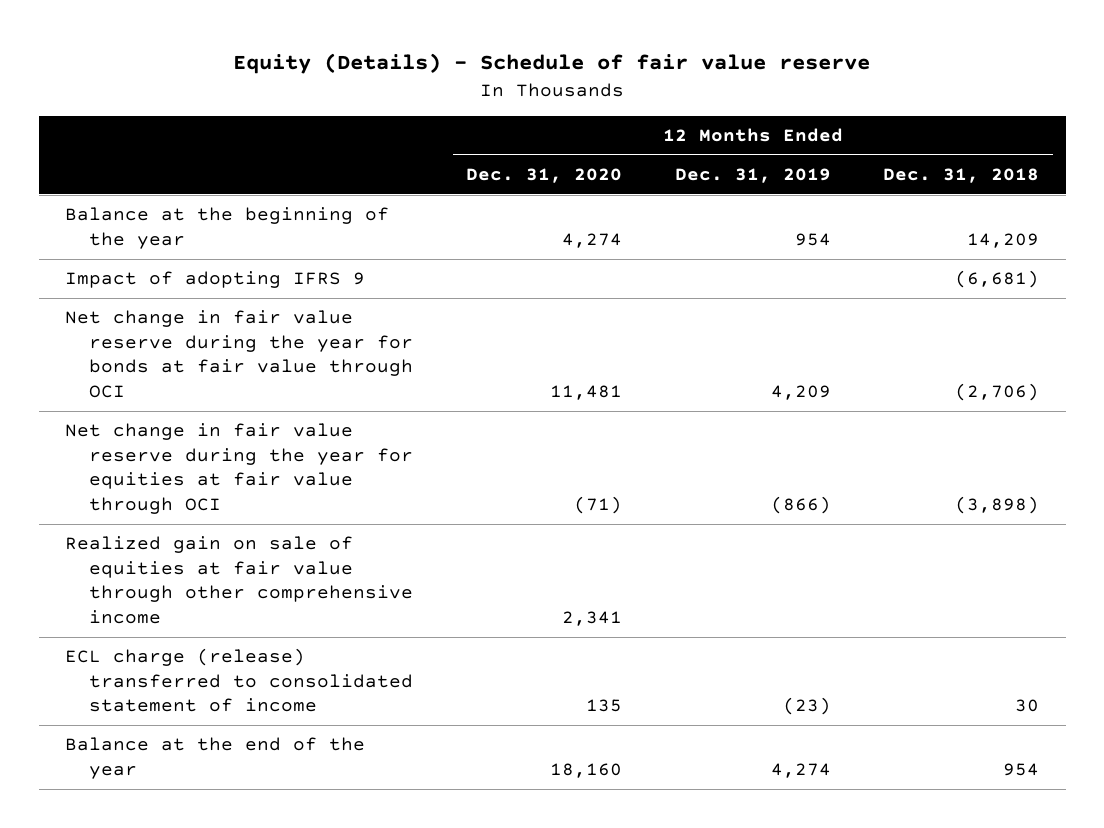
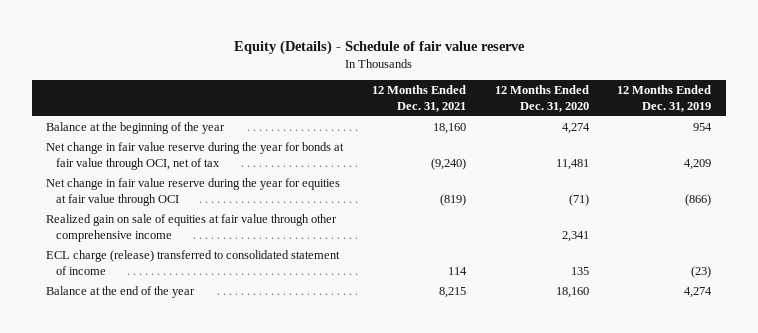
[883,167,1040,183] Dec. 31, 2018 -> none
none -> [371,85,466,112] 12 Months Ended Dec. 31, 2021
[65,271,366,289] Impact of adopting IFRS 9 -> none
[65,310,414,398] Net change in fair value reserve during the year for bonds at fair value through OCI -> [46,142,345,170] Net change in fair value reserve during the year for bonds at fair value through OCI, net of tax

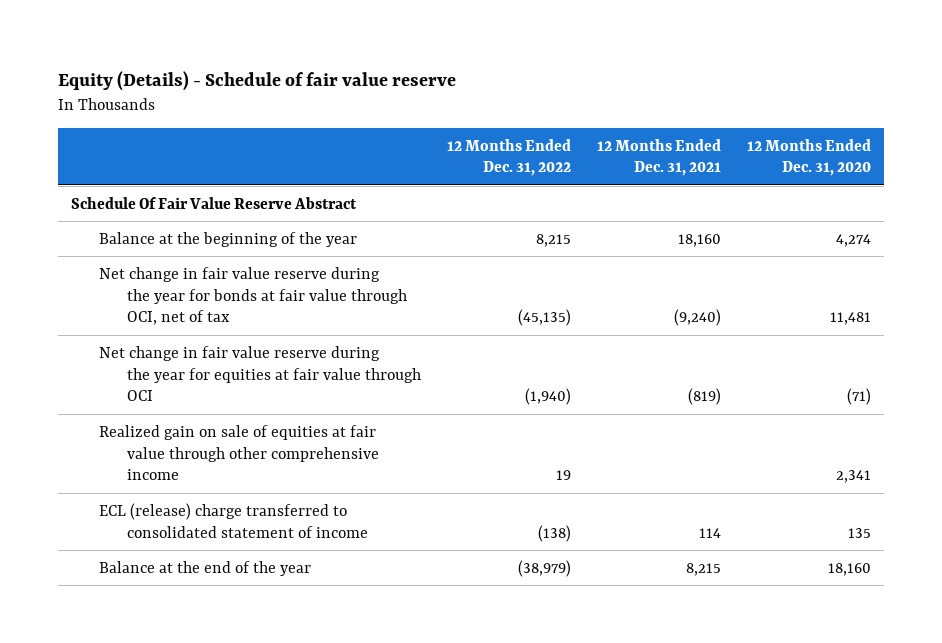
[617,85,712,112] 12 Months Ended Dec. 31, 2019 -> none
none -> [446,138,571,177] 12 Months Ended Dec. 31, 2022
none -> [71,196,358,209] Schedule Of Fair Value Reserve Abstract
[46,250,341,275] ECL charge (release) transferred to consolidated statement of income -> [98,502,368,538] ECL (release) charge transferred to consolidated statement of income

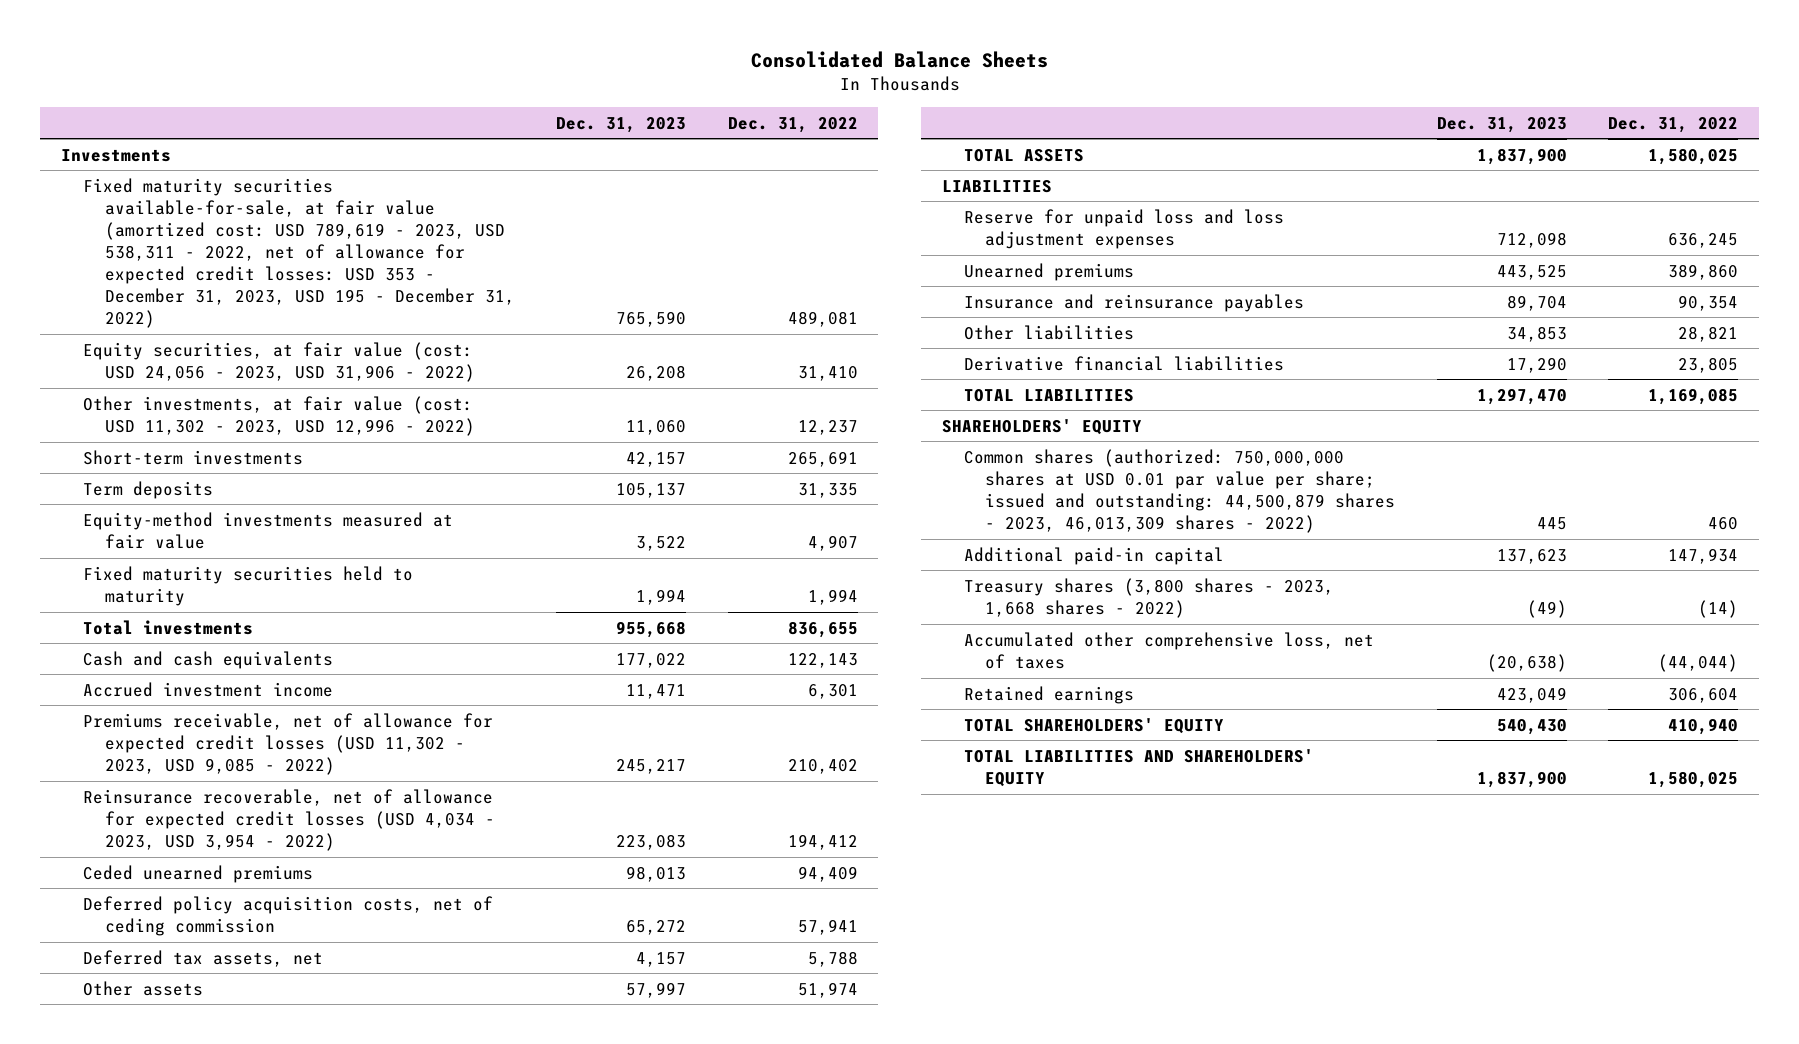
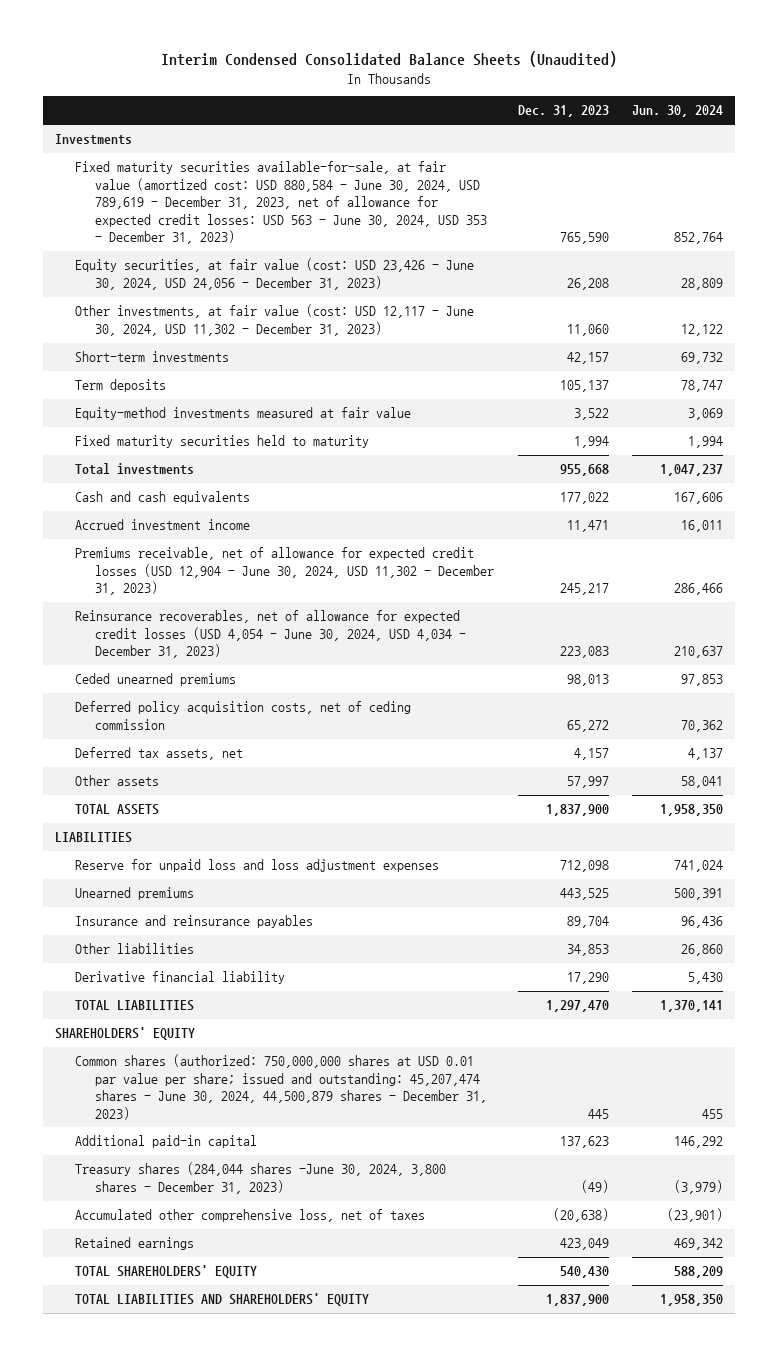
[750,50,1048,68] Consolidated Balance Sheets -> [161,51,618,68] Interim Condensed Consolidated Balance Sheets (Unaudited)
[727,116,858,133] Dec. 31, 2022 -> none
none -> [632,105,724,118] Jun. 30, 2024
[83,177,515,329] Fixed maturity securities available-for-sale, at fair value (amortized cost: USD 789,619 - 2023, USD 538,311 - 2022, net of allowance for expected credit losses: USD 353 - December 31, 2023, USD 195 - December 31, 2022) -> [75,161,488,245] Fixed maturity securities available-for-sale, at fair value (amortized cost: USD 880,584 - June 30, 2024, USD 789,619 - December 31, 2023, net of allowance for expected credit losses: USD 563 - June 30, 2024, USD 353 - December 31, 2023)
[83,341,475,382] Equity securities, at fair value (cost: USD 24,056 - 2023, USD 31,906 - 2022) -> [75,258,475,290] Equity securities, at fair value (cost: USD 23,426 - June 30, 2024, USD 24,056 - December 31, 2023)
[83,395,475,436] Other investments, at fair value (cost: USD 11,302 - 2023, USD 12,996 - 2022) -> [75,304,475,336] Other investments, at fair value (cost: USD 12,117 - June 30, 2024, USD 11,302 - December 31, 2023)
[83,712,494,775] Premiums receivable, net of allowance for expected credit losses (USD 11,302 - 2023, USD 9,085 - 2022) -> [75,547,495,596] Premiums receivable, net of allowance for expected credit losses (USD 12,904 - June 30, 2024, USD 11,302 - December 31, 2023)
[83,788,495,851] Reinsurance recoverable, net of allowance for expected credit losses (USD 4,034 - 2023, USD 3,954 - 2022) -> [75,610,467,659] Reinsurance recoverables, net of allowance for expected credit losses (USD 4,054 - June 30, 2024, USD 4,034 - December 31, 2023)
[963,355,1284,371] Derivative financial liabilities -> [75,971,286,985] Derivative financial liability
[963,448,1396,534] Common shares (authorized: 750,000,000 shares at USD 0.01 par value per share; issued and outstanding: 44,500,879 shares - 2023, 46,013,309 shares - 2022) -> [75,1054,488,1120] Common shares (authorized: 750,000,000 shares at USD 0.01 par value per share; issued and outstanding: 45,207,474 shares - June 30, 2024, 44,500,879 shares - December 31, 2023)
[963,577,1334,618] Treasury shares (3,800 shares - 2023, 1,668 shares - 2022) -> [75,1162,447,1194] Treasury shares (284,044 shares -June 30, 2024, 3,800 shares - December 31, 2023)

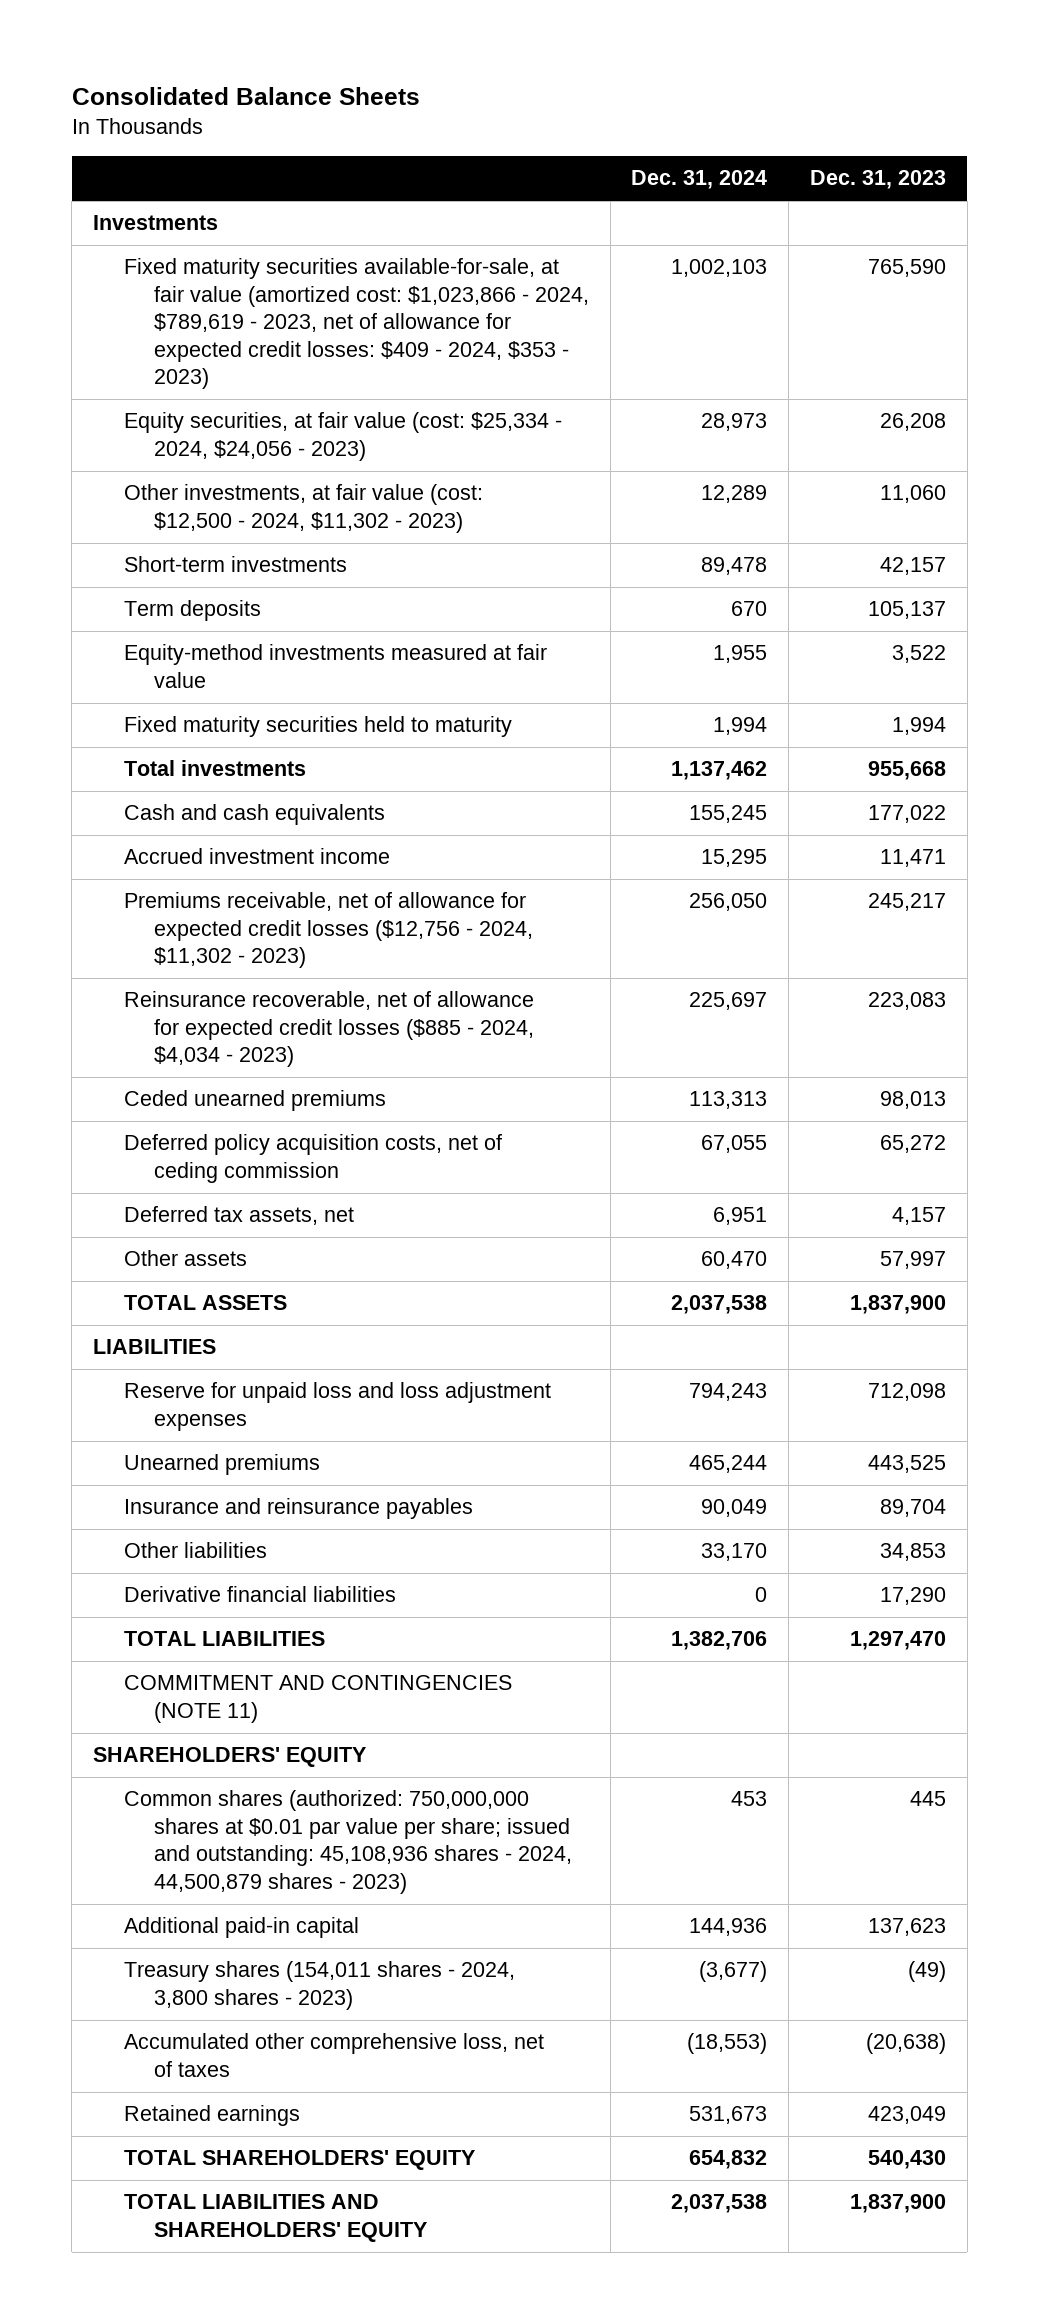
[161,51,618,68] Interim Condensed Consolidated Balance Sheets (Unaudited) -> [71,87,420,106] Consolidated Balance Sheets
[632,105,724,118] Jun. 30, 2024 -> none
none -> [631,170,768,190] Dec. 31, 2024
[75,161,488,245] Fixed maturity securities available-for-sale, at fair value (amortized cost: USD 880,584 - June 30, 2024, USD 789,619 - December 31, 2023, net of allowance for expected credit losses: USD 563 - June 30, 2024, USD 353 - December 31, 2023) -> [123,258,589,390] Fixed maturity securities available-for-sale, at fair value (amortized cost: $1,023,866 - 2024, $789,619 - 2023, net of allowance for expected credit losses: $409 - 2024, $353 - 2023)
[75,258,475,290] Equity securities, at fair value (cost: USD 23,426 - June 30, 2024, USD 24,056 - December 31, 2023) -> [123,412,562,461] Equity securities, at fair value (cost: $25,334 - 2024, $24,056 - 2023)
[75,304,475,336] Other investments, at fair value (cost: USD 12,117 - June 30, 2024, USD 11,302 - December 31, 2023) -> [123,484,483,533] Other investments, at fair value (cost: $12,500 - 2024, $11,302 - 2023)
[75,547,495,596] Premiums receivable, net of allowance for expected credit losses (USD 12,904 - June 30, 2024, USD 11,302 - December 31, 2023) -> [123,892,533,969] Premiums receivable, net of allowance for expected credit losses ($12,756 - 2024, $11,302 - 2023)
[75,610,467,659] Reinsurance recoverables, net of allowance for expected credit losses (USD 4,054 - June 30, 2024, USD 4,034 - December 31, 2023) -> [123,991,534,1068] Reinsurance recoverable, net of allowance for expected credit losses ($885 - 2024, $4,034 - 2023)
[75,971,286,985] Derivative financial liability -> [123,1586,396,1603] Derivative financial liabilities
none -> [123,1675,512,1723] COMMITMENT AND CONTINGENCIES (NOTE 11)
[75,1054,488,1120] Common shares (authorized: 750,000,000 shares at USD 0.01 par value per share; issued and outstanding: 45,207,474 shares - June 30, 2024, 44,500,879 shares - December 31, 2023) -> [123,1790,572,1894] Common shares (authorized: 750,000,000 shares at $0.01 par value per share; issued and outstanding: 45,108,936 shares - 2024, 44,500,879 shares - 2023)
[75,1162,447,1194] Treasury shares (284,044 shares -June 30, 2024, 3,800 shares - December 31, 2023) -> [123,1961,515,2010] Treasury shares (154,011 shares - 2024, 3,800 shares - 2023)

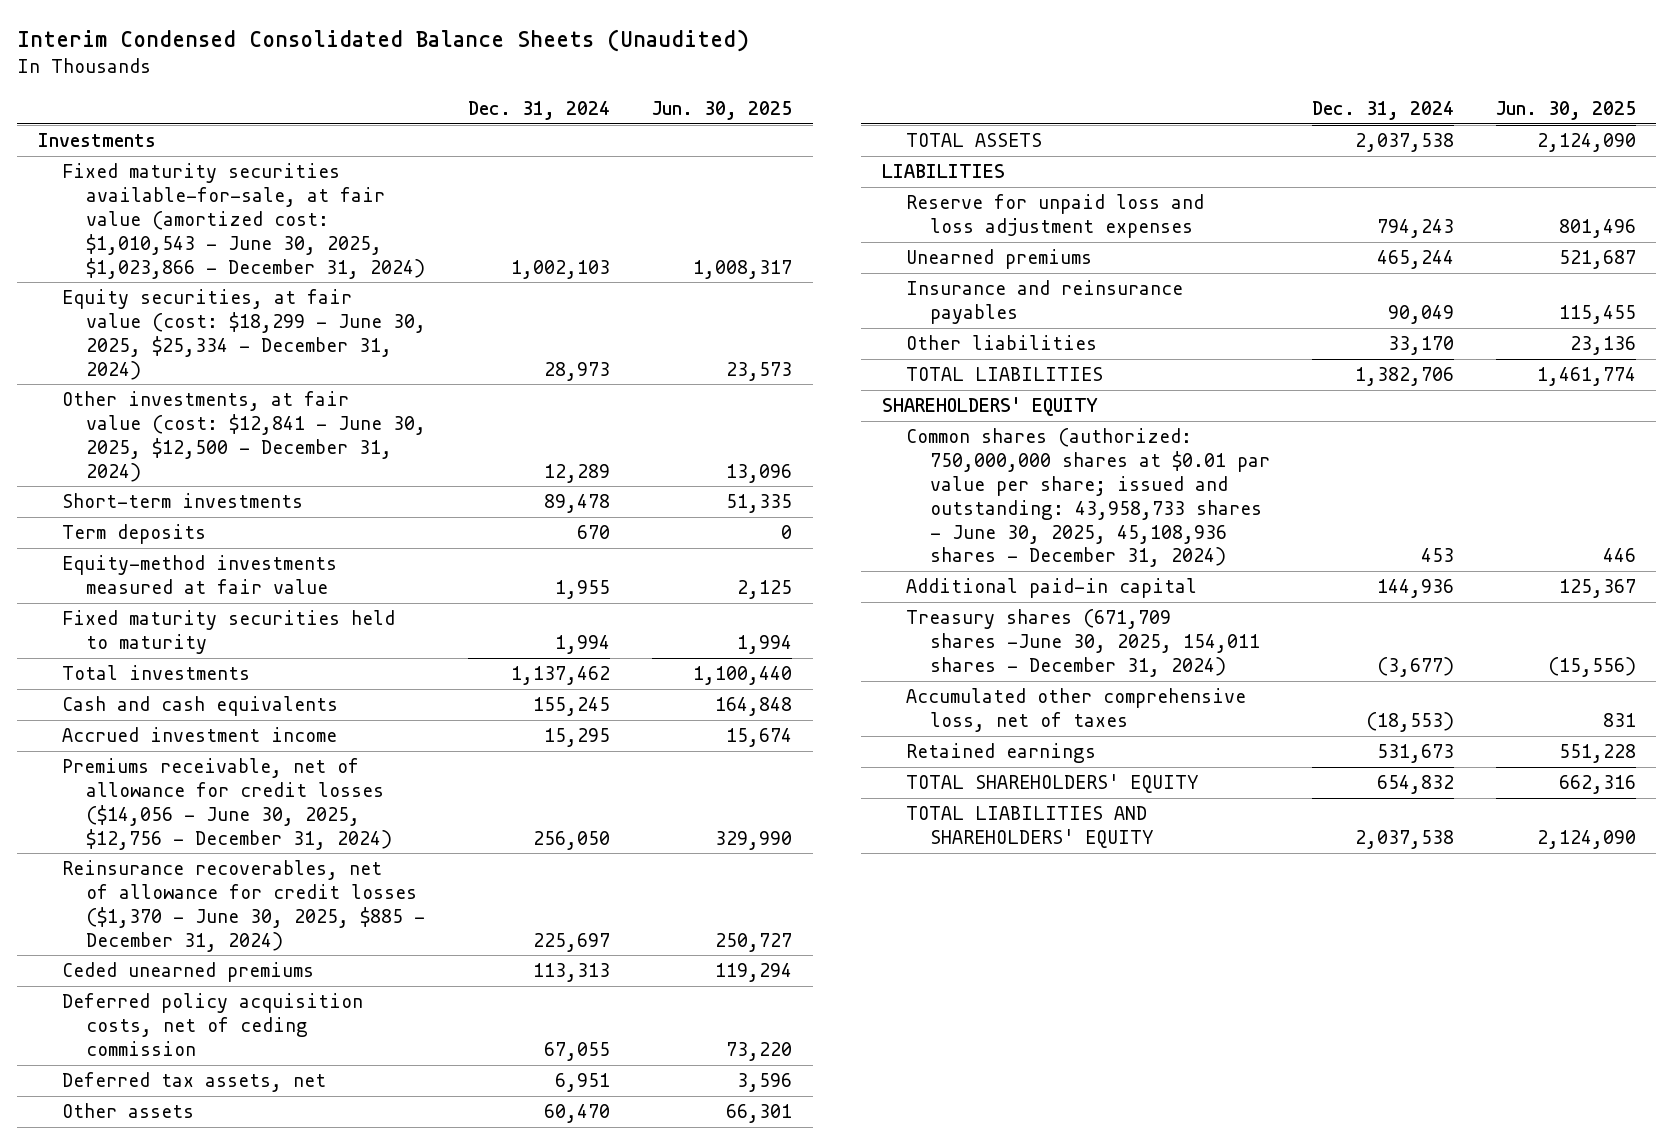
[71,87,420,106] Consolidated Balance Sheets -> [17,29,750,53] Interim Condensed Consolidated Balance Sheets (Unaudited)
[809,170,946,190] Dec. 31, 2023 -> none
none -> [651,100,792,120] Jun. 30, 2025
[123,258,589,390] Fixed maturity securities available-for-sale, at fair value (amortized cost: $1,023,866 - 2024, $789,619 - 2023, net of allowance for expected credit losses: $409 - 2024, $353 - 2023) -> [61,163,426,279] Fixed maturity securities available-for-sale, at fair value (amortized cost: $1,010,543 - June 30, 2025, $1,023,866 - December 31, 2024)
[123,412,562,461] Equity securities, at fair value (cost: $25,334 - 2024, $24,056 - 2023) -> [61,289,427,380] Equity securities, at fair value (cost: $18,299 - June 30, 2025, $25,334 - December 31, 2024)
[123,484,483,533] Other investments, at fair value (cost: $12,500 - 2024, $11,302 - 2023) -> [61,391,427,482] Other investments, at fair value (cost: $12,841 - June 30, 2025, $12,500 - December 31, 2024)
[123,892,533,969] Premiums receivable, net of allowance for expected credit losses ($12,756 - 2024, $11,302 - 2023) -> [61,758,393,850] Premiums receivable, net of allowance for credit losses ($14,056 - June 30, 2025, $12,756 - December 31, 2024)
[123,991,534,1068] Reinsurance recoverable, net of allowance for expected credit losses ($885 - 2024, $4,034 - 2023) -> [61,860,426,952] Reinsurance recoverables, net of allowance for credit losses ($1,370 - June 30, 2025, $885 - December 31, 2024)
[123,1586,396,1603] Derivative financial liabilities -> none
[123,1675,512,1723] COMMITMENT AND CONTINGENCIES (NOTE 11) -> none
[123,1790,572,1894] Common shares (authorized: 750,000,000 shares at $0.01 par value per share; issued and outstanding: 45,108,936 shares - 2024, 44,500,879 shares - 2023) -> [905,428,1270,568] Common shares (authorized: 750,000,000 shares at $0.01 par value per share; issued and outstanding: 43,958,733 shares - June 30, 2025, 45,108,936 shares - December 31, 2024)
[123,1961,515,2010] Treasury shares (154,011 shares - 2024, 3,800 shares - 2023) -> [905,609,1260,677] Treasury shares (671,709 shares -June 30, 2025, 154,011 shares - December 31, 2024)

